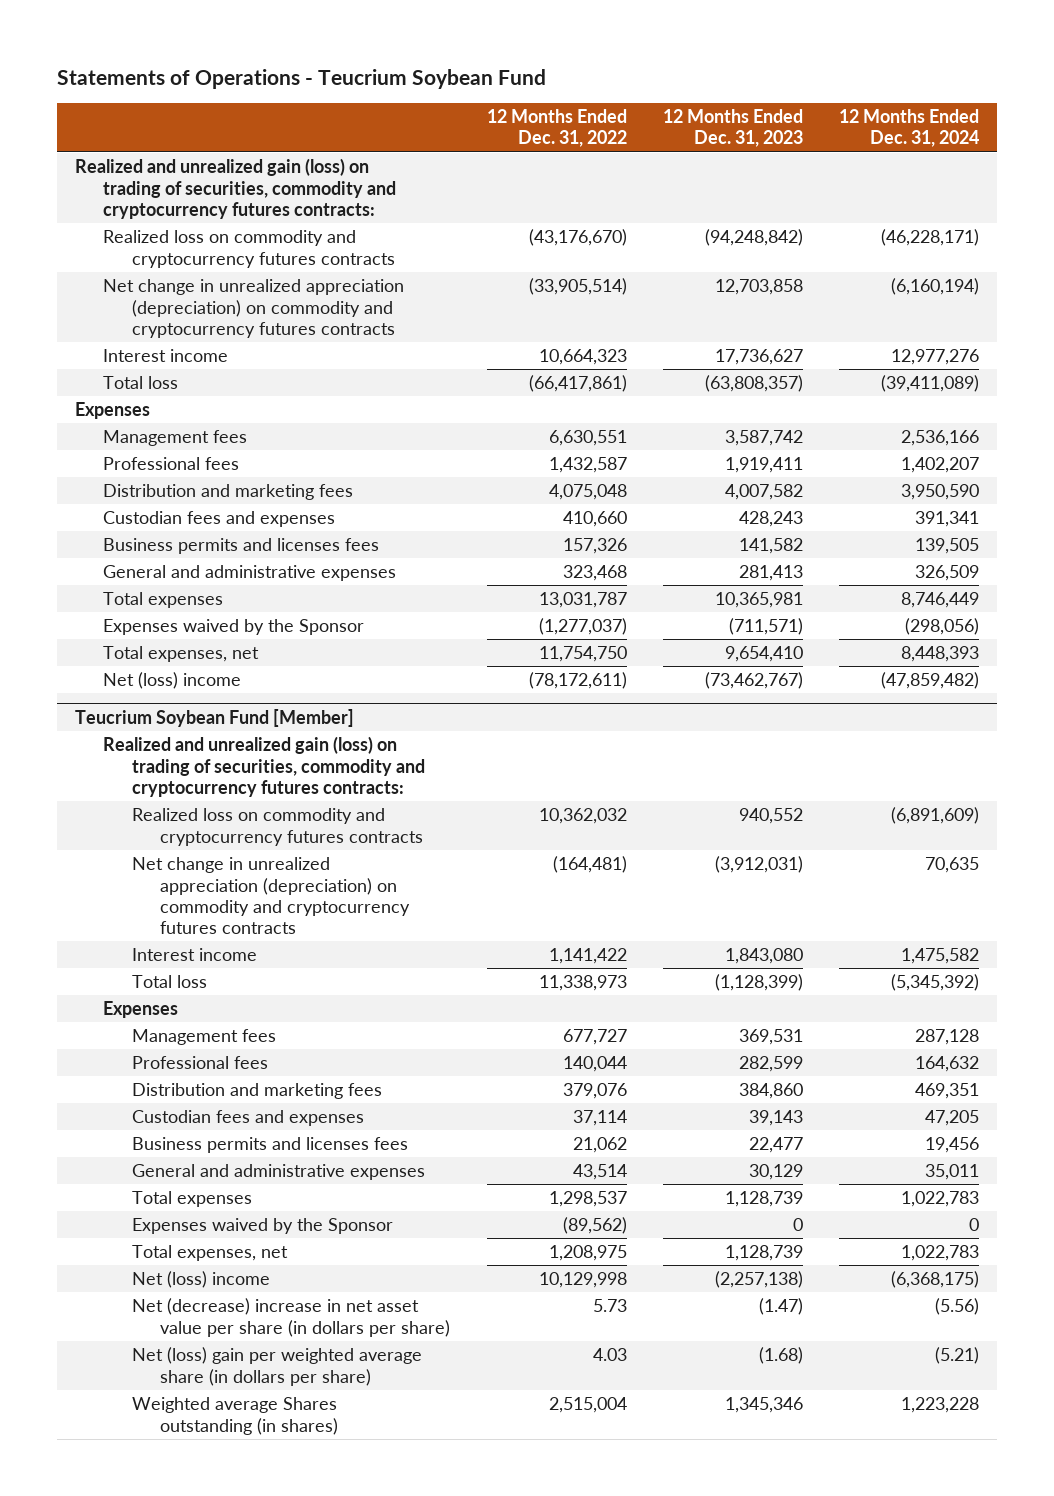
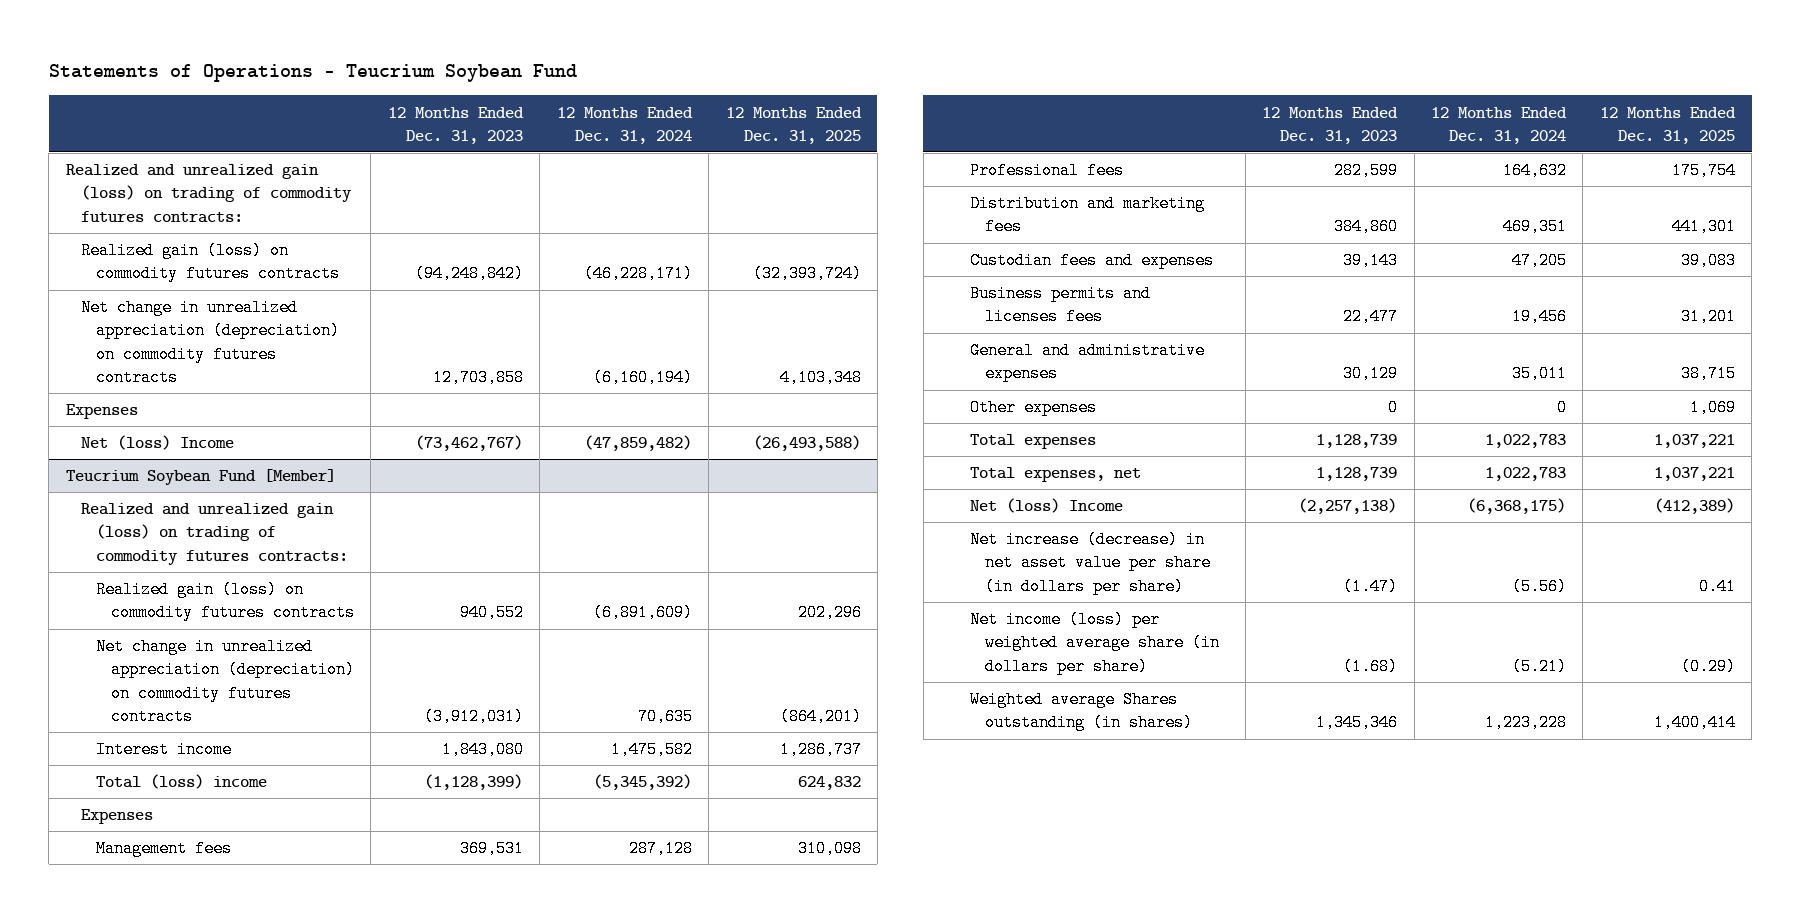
[486,109,627,148] 12 Months Ended Dec. 31, 2022 -> none
none -> [725,106,862,144] 12 Months Ended Dec. 31, 2025
[103,349,229,363] Interest income -> none
[103,376,179,390] Total loss -> none
[74,158,397,219] Realized and unrealized gain (loss) on trading of securities, commodity and cryptocurrency futures contracts: -> [65,164,352,223] Realized and unrealized gain (loss) on trading of commodity futures contracts:
[103,230,395,268] Realized loss on commodity and cryptocurrency futures contracts -> [80,242,340,283] Realized gain (loss) on commodity futures contracts
[103,279,405,338] Net change in unrealized appreciation (depreciation) on commodity and cryptocurrency futures contracts -> [80,299,340,386] Net change in unrealized appreciation (depreciation) on commodity futures contracts
[103,430,248,447] Management fees -> none
[103,457,240,471] Professional fees -> none
[103,484,354,501] Distribution and marketing fees -> none
[103,511,336,528] Custodian fees and expenses -> none
[103,538,380,555] Business permits and licenses fees -> none
[103,565,397,582] General and administrative expenses -> none
[103,592,224,609] Total expenses -> none
[103,619,365,636] Expenses waived by the Sponsor -> none
[103,646,260,663] Total expenses, net -> none
[103,672,242,690] Net (loss) income -> [80,435,234,451] Net (loss) Income
[103,736,425,797] Realized and unrealized gain (loss) on trading of securities, commodity and cryptocurrency futures contracts: -> [80,503,348,565] Realized and unrealized gain (loss) on trading of commodity futures contracts:
[131,808,424,846] Realized loss on commodity and cryptocurrency futures contracts -> [95,581,355,622] Realized gain (loss) on commodity futures contracts
[131,857,411,935] Net change in unrealized appreciation (depreciation) on commodity and cryptocurrency futures contracts -> [95,638,355,725] Net change in unrealized appreciation (depreciation) on commodity futures contracts
[131,975,207,989] Total loss -> [95,774,267,790] Total (loss) income
none -> [970,399,1098,417] Other expenses
[131,1218,393,1235] Expenses waived by the Sponsor -> none
[131,1271,270,1289] Net (loss) income -> [970,498,1124,514] Net (loss) Income
[131,1298,451,1337] Net (decrease) increase in net asset value per share (in dollars per share) -> [970,531,1212,595] Net increase (decrease) in net asset value per share (in dollars per share)
[131,1347,422,1386] Net (loss) gain per weighted average share (in dollars per share) -> [970,611,1221,675] Net income (loss) per weighted average share (in dollars per share)

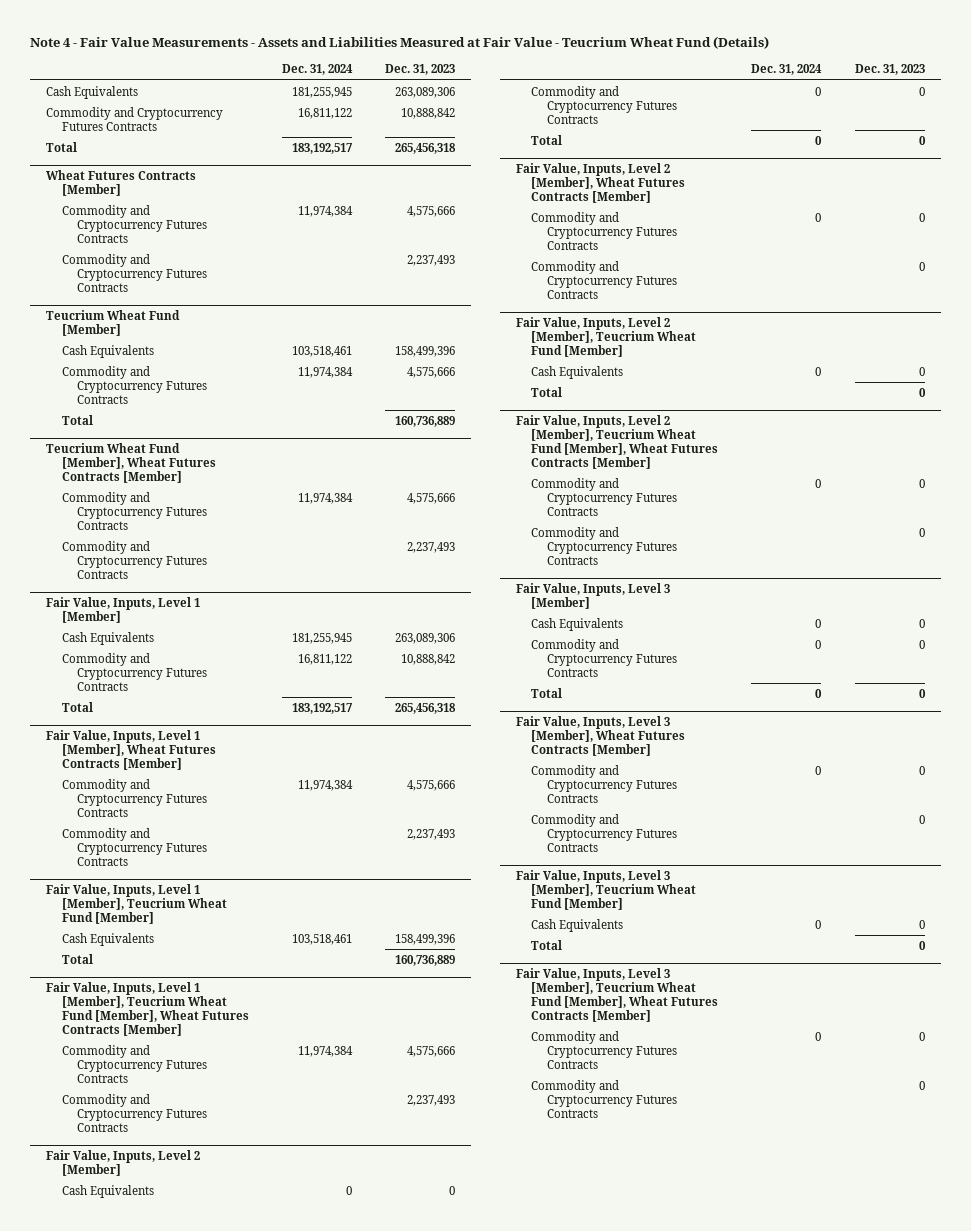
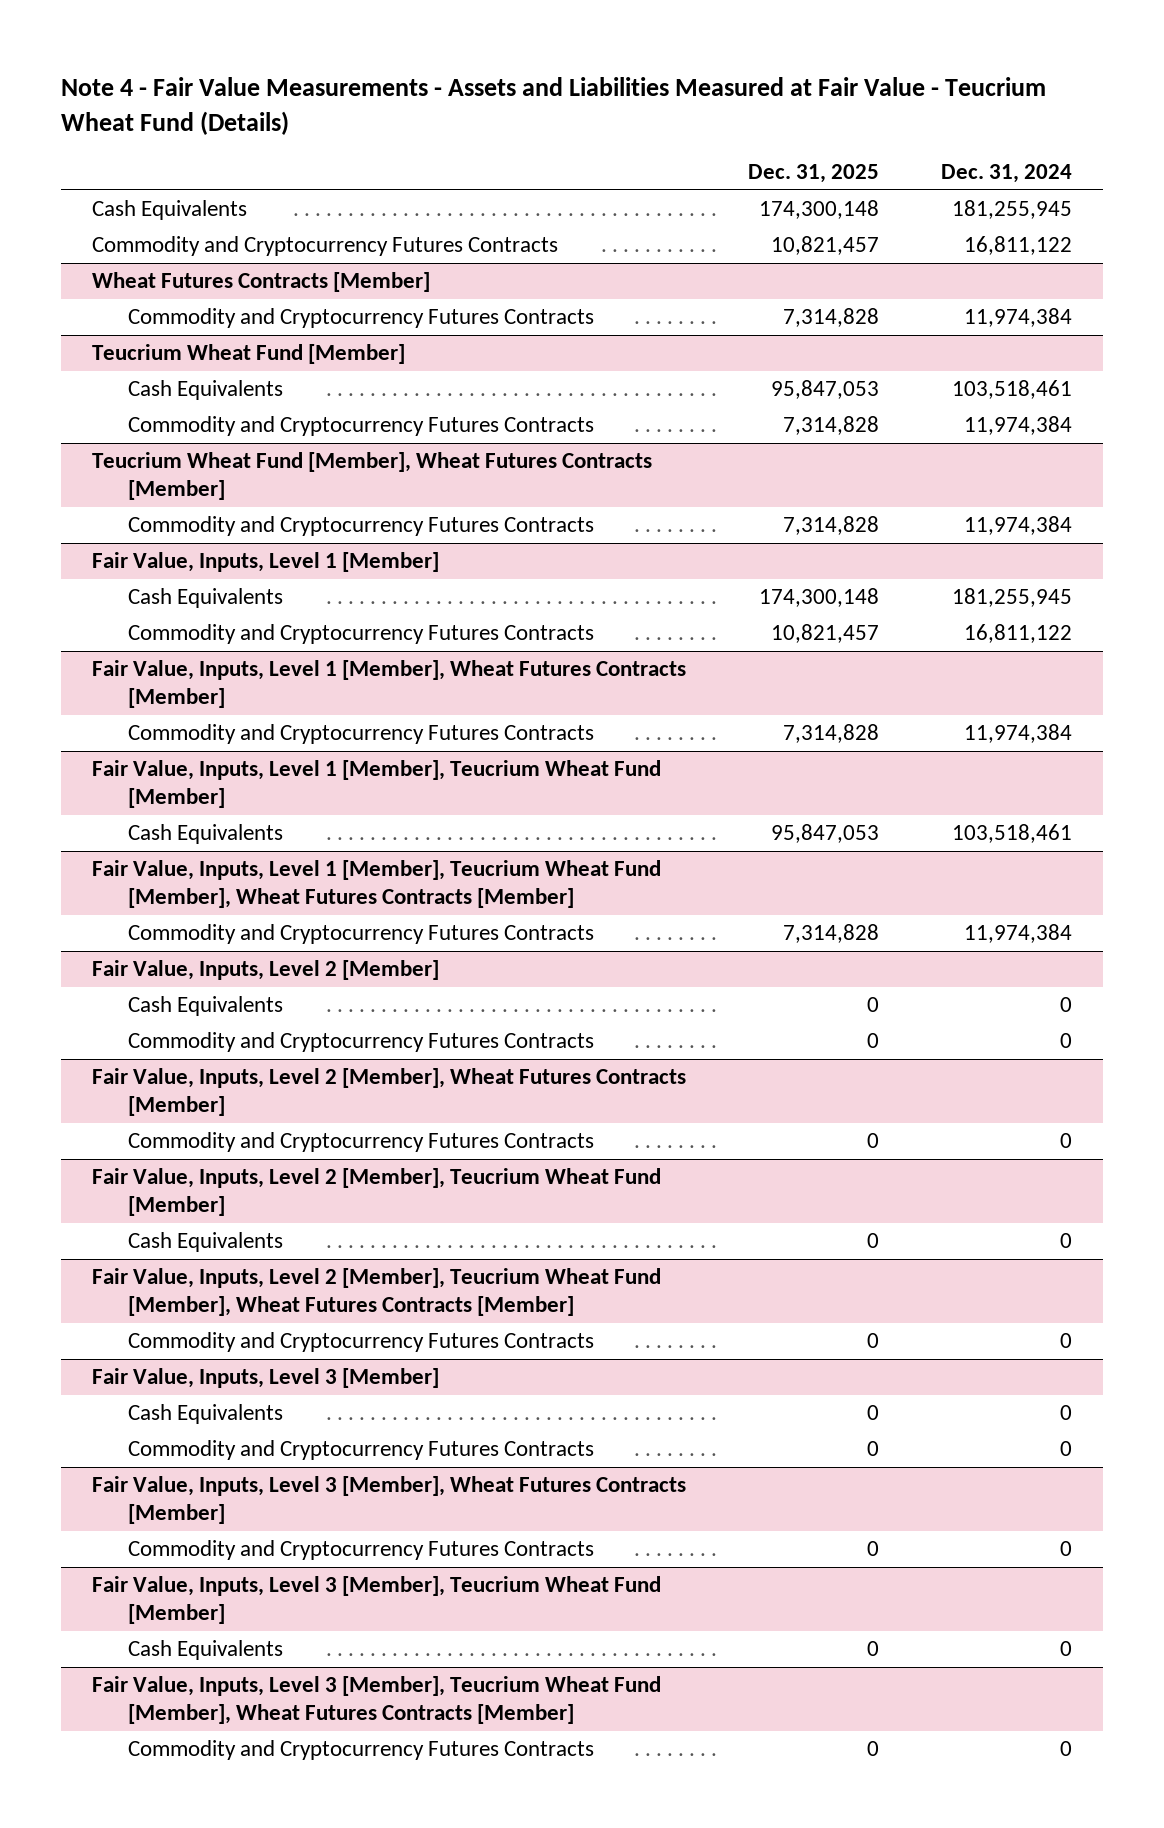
[384,64,455,76] Dec. 31, 2023 -> none
none -> [748,164,880,184] Dec. 31, 2025
[46,141,78,152] Total -> none
[61,253,207,292] Commodity and Cryptocurrency Futures Contracts -> none
[61,414,93,425] Total -> none
[61,540,207,579] Commodity and Cryptocurrency Futures Contracts -> none
[61,701,93,712] Total -> none
[61,827,207,866] Commodity and Cryptocurrency Futures Contracts -> none
[61,953,93,964] Total -> none
[61,1093,207,1132] Commodity and Cryptocurrency Futures Contracts -> none
[531,134,563,145] Total -> none
[531,260,677,299] Commodity and Cryptocurrency Futures Contracts -> none
[531,386,563,397] Total -> none
[531,526,677,565] Commodity and Cryptocurrency Futures Contracts -> none
[531,687,563,698] Total -> none
[531,813,677,852] Commodity and Cryptocurrency Futures Contracts -> none
[531,939,563,950] Total -> none
[531,1079,677,1118] Commodity and Cryptocurrency Futures Contracts -> none

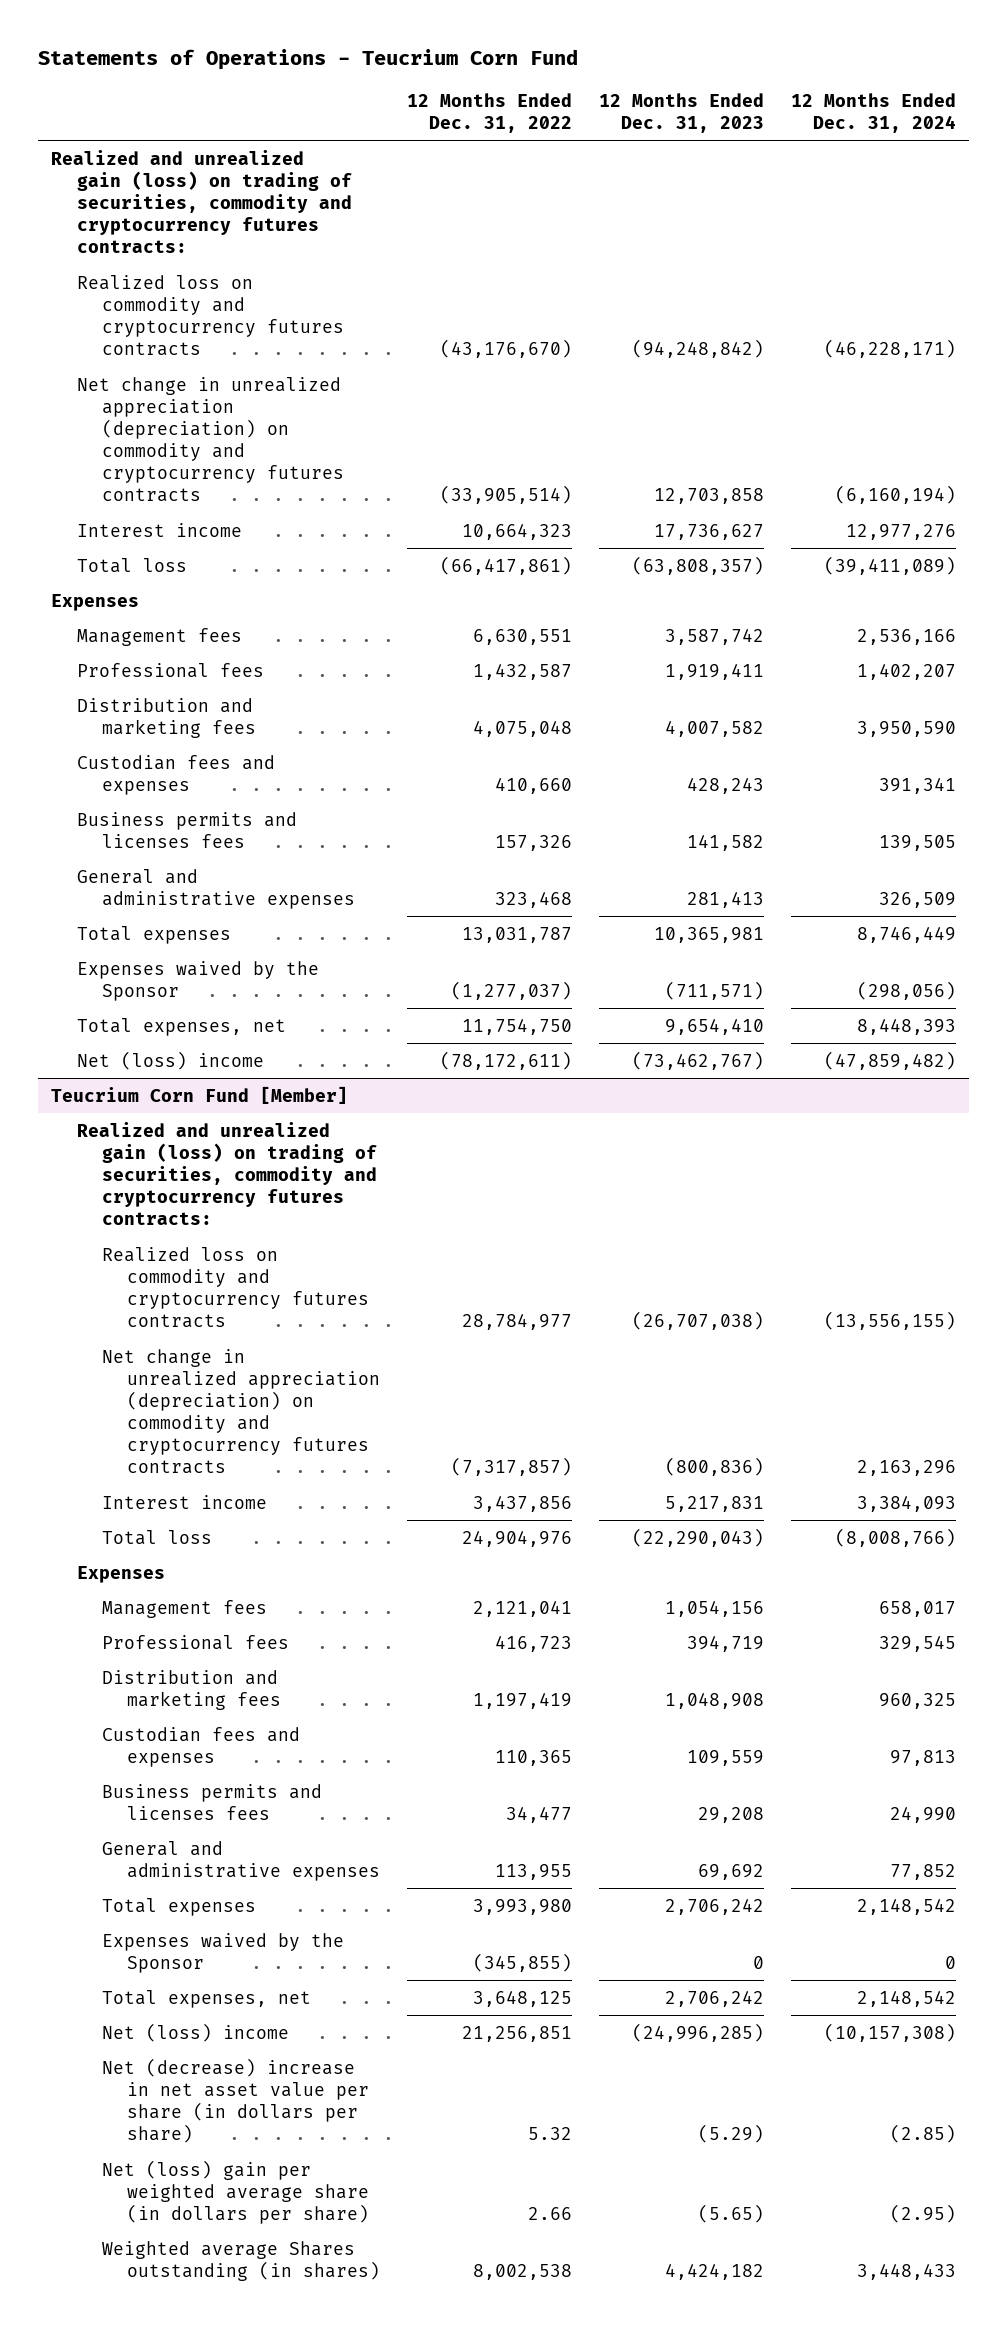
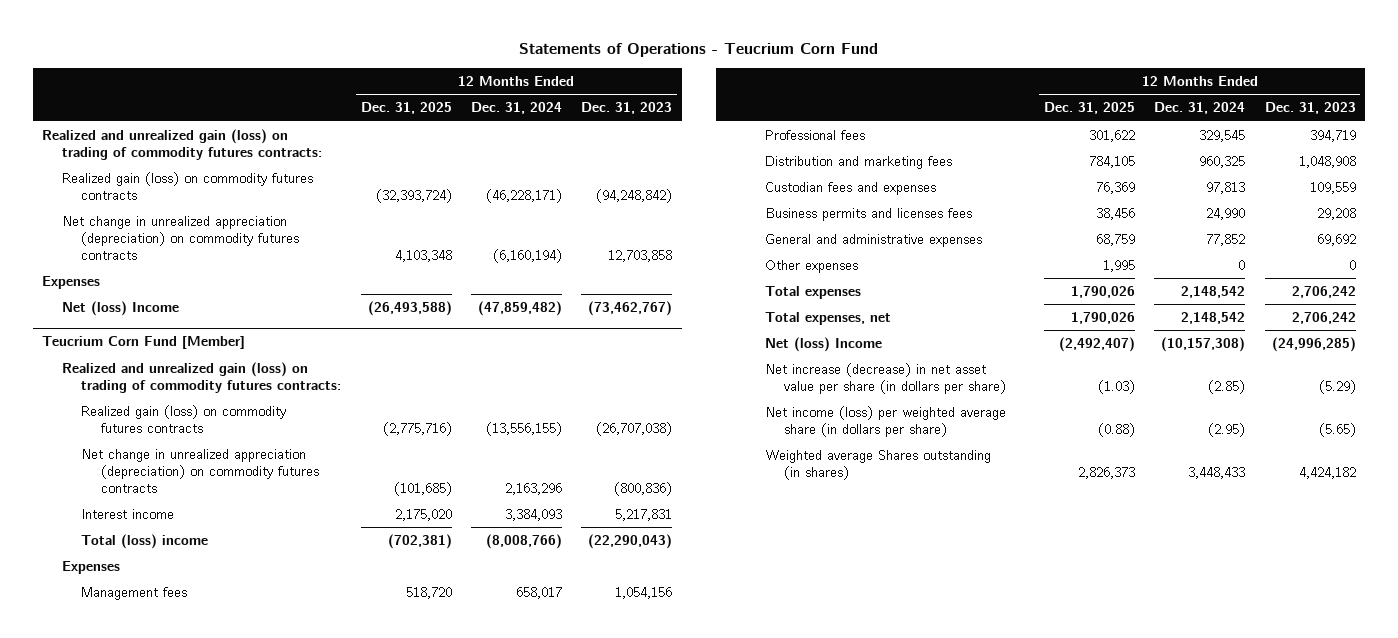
[407,92,573,133] 12 Months Ended Dec. 31, 2022 -> none
none -> [360,102,452,115] Dec. 31, 2025
[76,522,242,537] Interest income -> none
[76,557,187,573] Total loss -> none
[51,149,352,254] Realized and unrealized gain (loss) on trading of securities, commodity and cryptocurrency futures contracts: -> [42,128,322,160] Realized and unrealized gain (loss) on trading of commodity futures contracts:
[76,274,344,357] Realized loss on commodity and cryptocurrency futures contracts -> [61,171,313,200] Realized gain (loss) on commodity futures contracts
[76,376,344,503] Net change in unrealized appreciation (depreciation) on commodity and cryptocurrency futures contracts -> [61,215,300,261] Net change in unrealized appreciation (depreciation) on commodity futures contracts
[76,627,242,646] Management fees -> none
[76,662,264,678] Professional fees -> none
[76,697,256,738] Distribution and marketing fees -> none
[76,754,275,795] Custodian fees and expenses -> none
[76,811,297,848] Business permits and licenses fees -> none
[76,868,355,909] General and administrative expenses -> none
[76,925,231,944] Total expenses -> none
[76,960,319,1001] Expenses waived by the Sponsor -> none
[76,1017,286,1036] Total expenses, net -> none
[76,1050,264,1070] Net (loss) income -> [61,300,179,316] Net (loss) Income
[76,1121,377,1226] Realized and unrealized gain (loss) on trading of securities, commodity and cryptocurrency futures contracts: -> [61,361,342,393] Realized and unrealized gain (loss) on trading of commodity futures contracts:
[101,1246,370,1329] Realized loss on commodity and cryptocurrency futures contracts -> [81,404,287,433] Realized gain (loss) on commodity futures contracts
[101,1348,381,1475] Net change in unrealized appreciation (depreciation) on commodity and cryptocurrency futures contracts -> [81,448,319,494] Net change in unrealized appreciation (depreciation) on commodity futures contracts
[101,1529,212,1545] Total loss -> [81,533,209,549] Total (loss) income
none -> [764,259,858,273] Other expenses
[101,1932,344,1973] Expenses waived by the Sponsor -> none
[101,2022,289,2042] Net (loss) income -> [764,336,882,352] Net (loss) Income
[101,2057,370,2144] Net (decrease) increase in net asset value per share (in dollars per share) -> [764,362,1007,394] Net increase (decrease) in net asset value per share (in dollars per share)
[101,2159,370,2224] Net (loss) gain per weighted average share (in dollars per share) -> [764,405,1006,437] Net income (loss) per weighted average share (in dollars per share)

